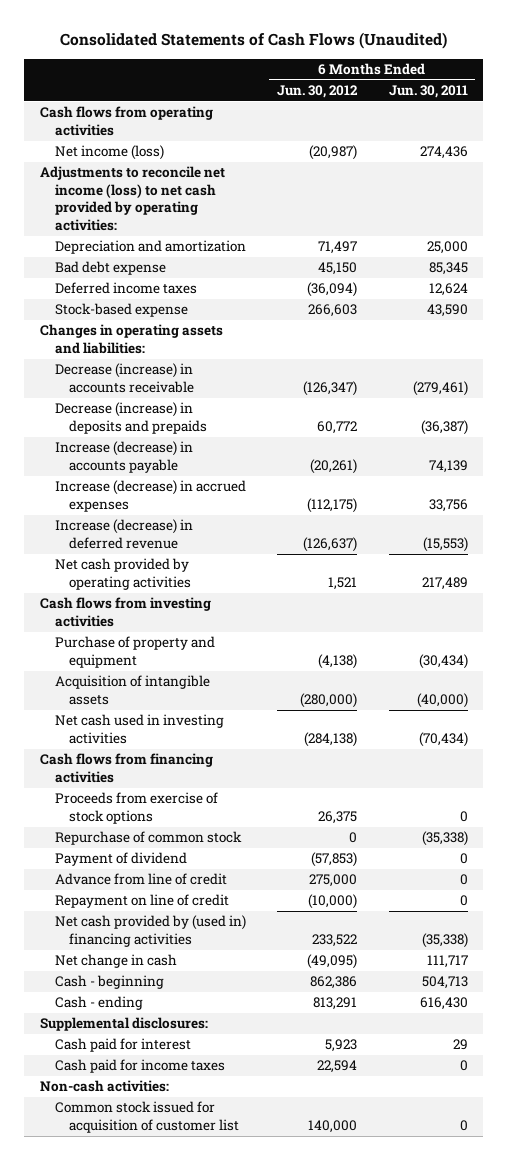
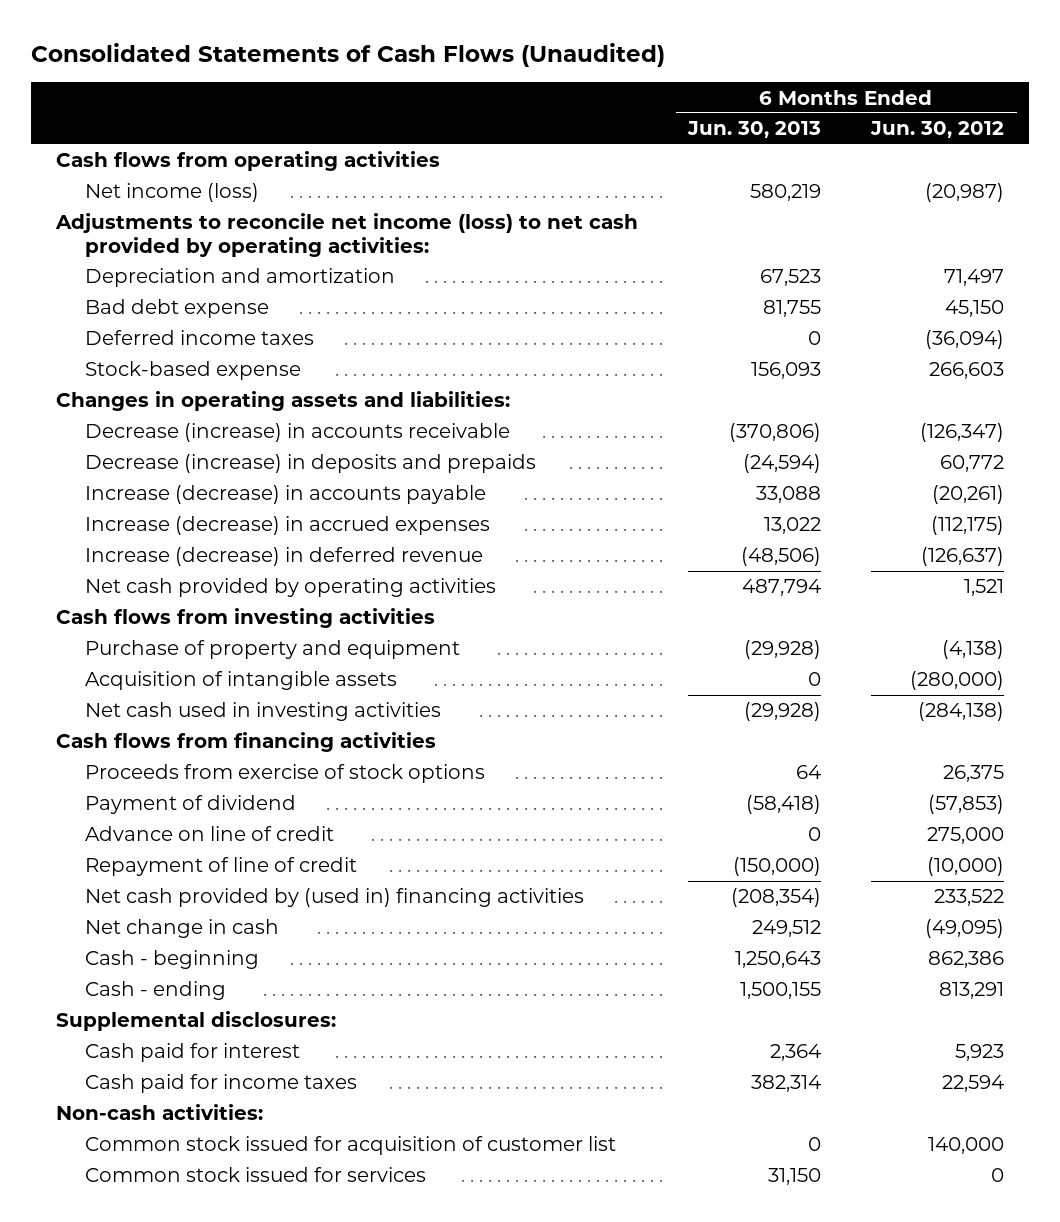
[388,85,468,99] Jun. 30, 2011 -> none
none -> [687,121,822,139] Jun. 30, 2013
[54,831,242,846] Repurchase of common stock -> none
[54,873,227,886] Advance from line of credit -> [84,826,334,842] Advance on line of credit
[54,894,229,909] Repayment on line of credit -> [84,857,357,877] Repayment of line of credit
none -> [84,1167,426,1183] Common stock issued for services

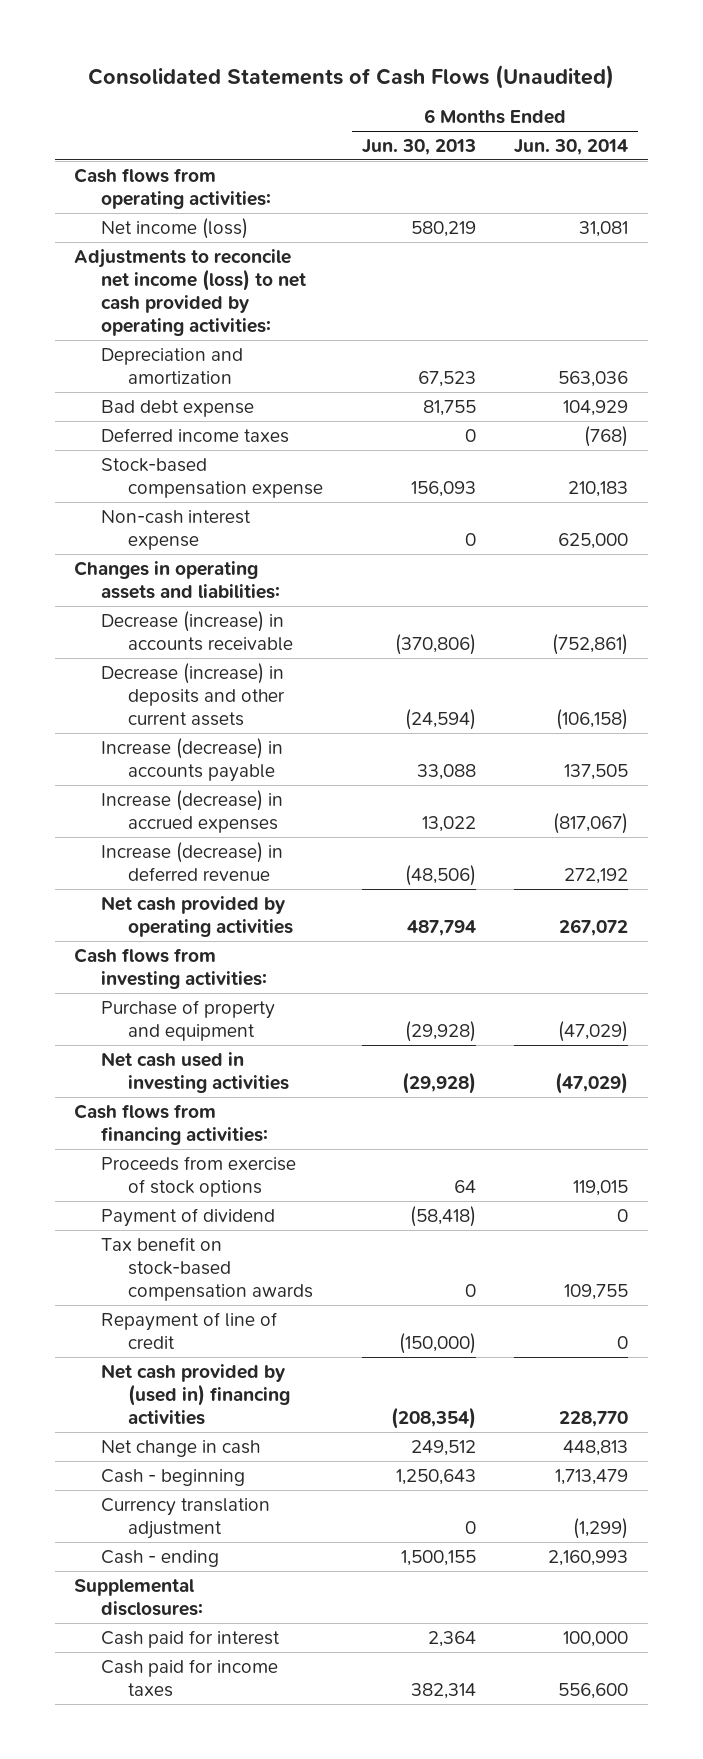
[870,121,1005,139] Jun. 30, 2012 -> none
none -> [514,138,629,155] Jun. 30, 2014
[56,151,441,172] Cash flows from operating activities -> [74,167,271,209] Cash flows from operating activities:
[84,361,301,381] Stock-based expense -> [100,457,323,498] Stock-based compensation expense
none -> [100,509,251,550] Non-cash interest expense
[84,454,536,474] Decrease (increase) in deposits and prepaids -> [100,662,285,726] Decrease (increase) in deposits and other current assets
[56,608,436,629] Cash flows from investing activities -> [74,947,267,989] Cash flows from investing activities:
[84,671,397,691] Acquisition of intangible assets -> none
[56,732,437,753] Cash flows from financing activities -> [74,1103,268,1145] Cash flows from financing activities:
[84,826,334,842] Advance on line of credit -> none
none -> [100,1236,313,1301] Tax benefit on stock-based compensation awards
none -> [100,1497,270,1539] Currency translation adjustment
[56,1104,264,1121] Non-cash activities: -> none
[84,1136,616,1156] Common stock issued for acquisition of customer list -> none
[84,1167,426,1183] Common stock issued for services -> none

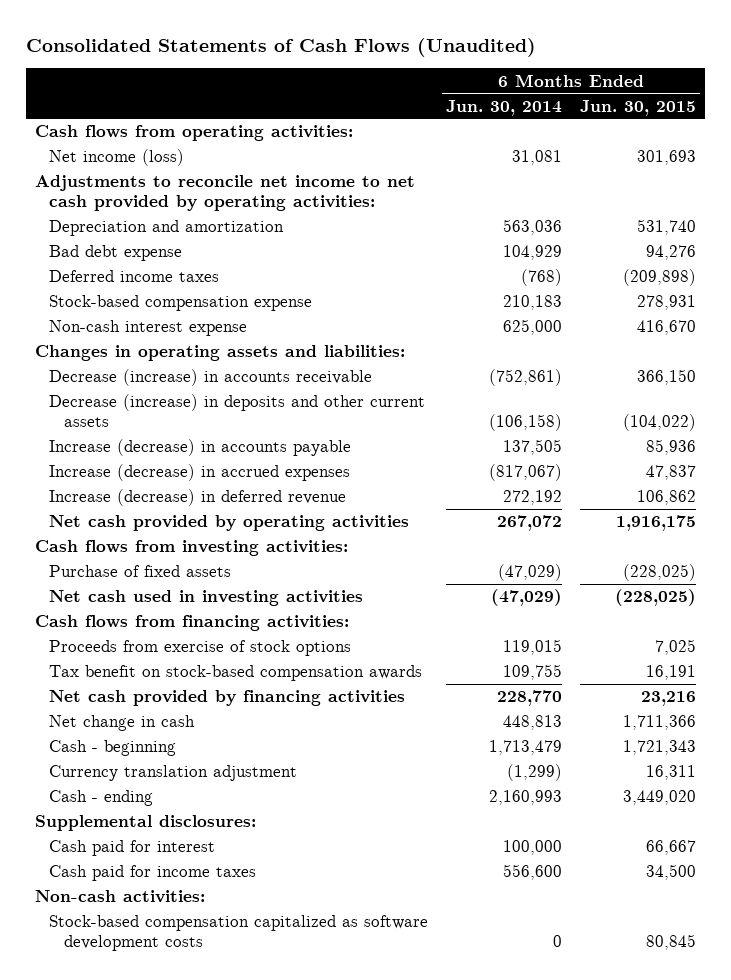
[361,138,476,155] Jun. 30, 2013 -> none
none -> [579,99,696,116] Jun. 30, 2015
[74,248,306,336] Adjustments to reconcile net income (loss) to net cash provided by operating activities: -> [34,175,415,212] Adjustments to reconcile net income to net cash provided by operating activities:
[100,999,275,1041] Purchase of property and equipment -> [49,565,232,578] Purchase of fixed assets
[100,1207,275,1227] Payment of dividend -> none
[100,1311,277,1349] Repayment of line of credit -> none
[100,1363,290,1425] Net cash provided by (used in) financing activities -> [49,690,406,707] Net cash provided by financing activities
none -> [34,890,205,904] Non-cash activities:
none -> [49,915,429,952] Stock-based compensation capitalized as software development costs

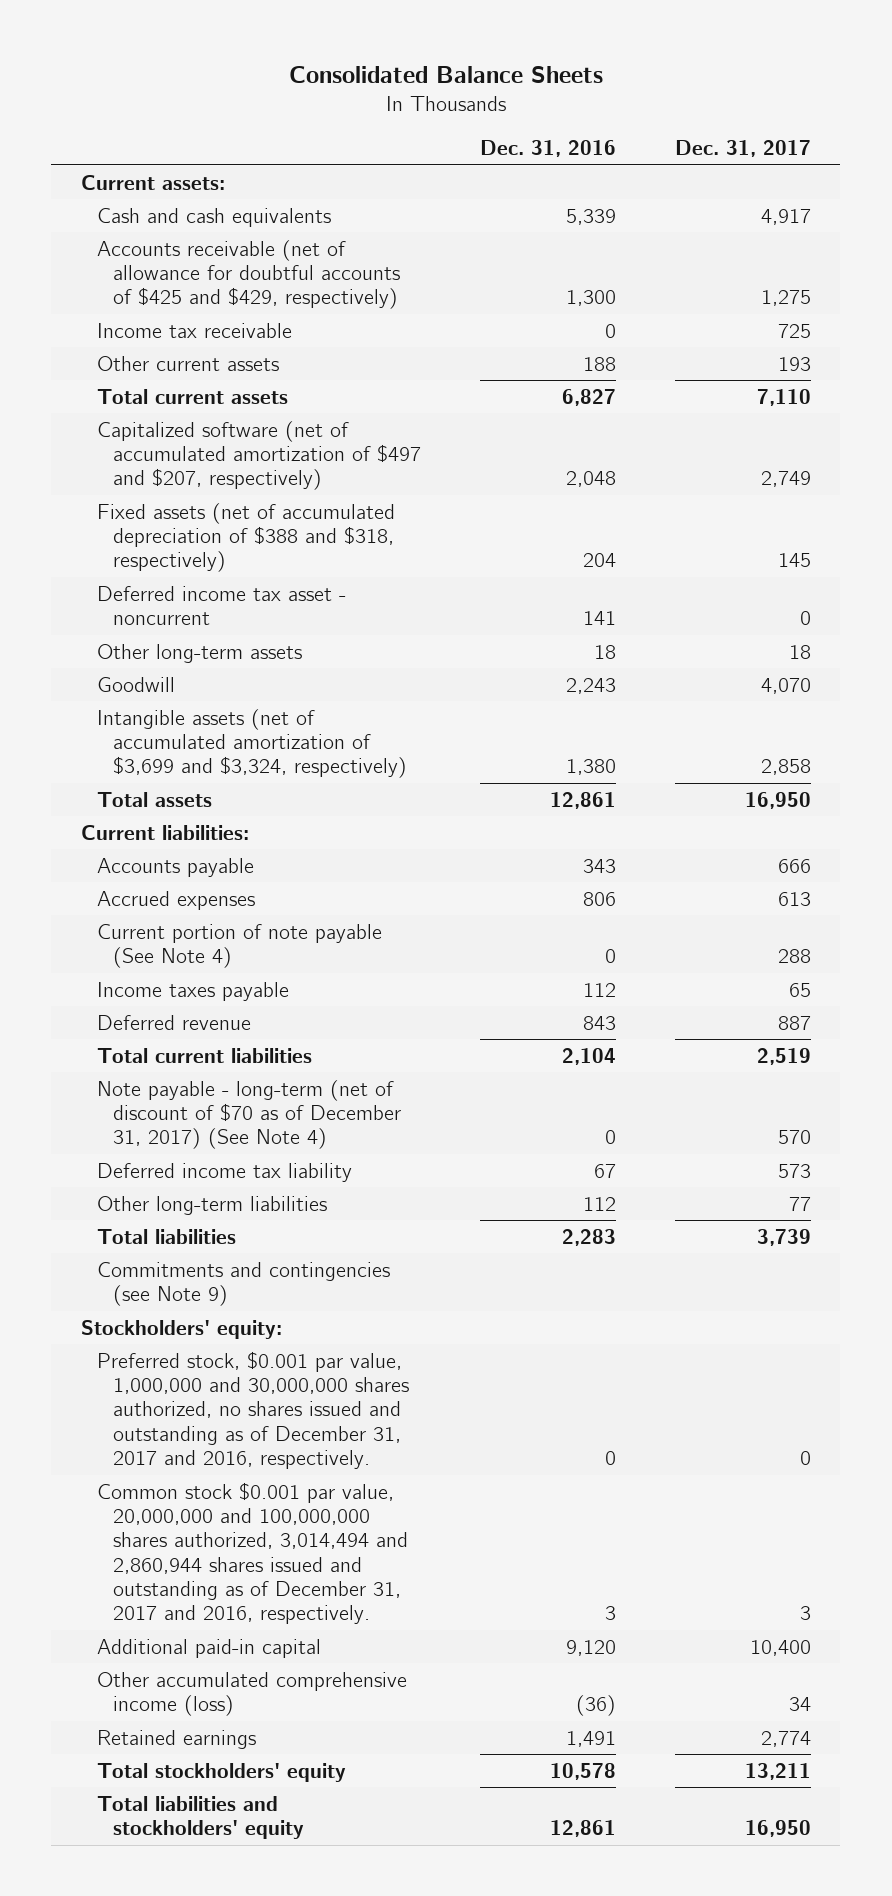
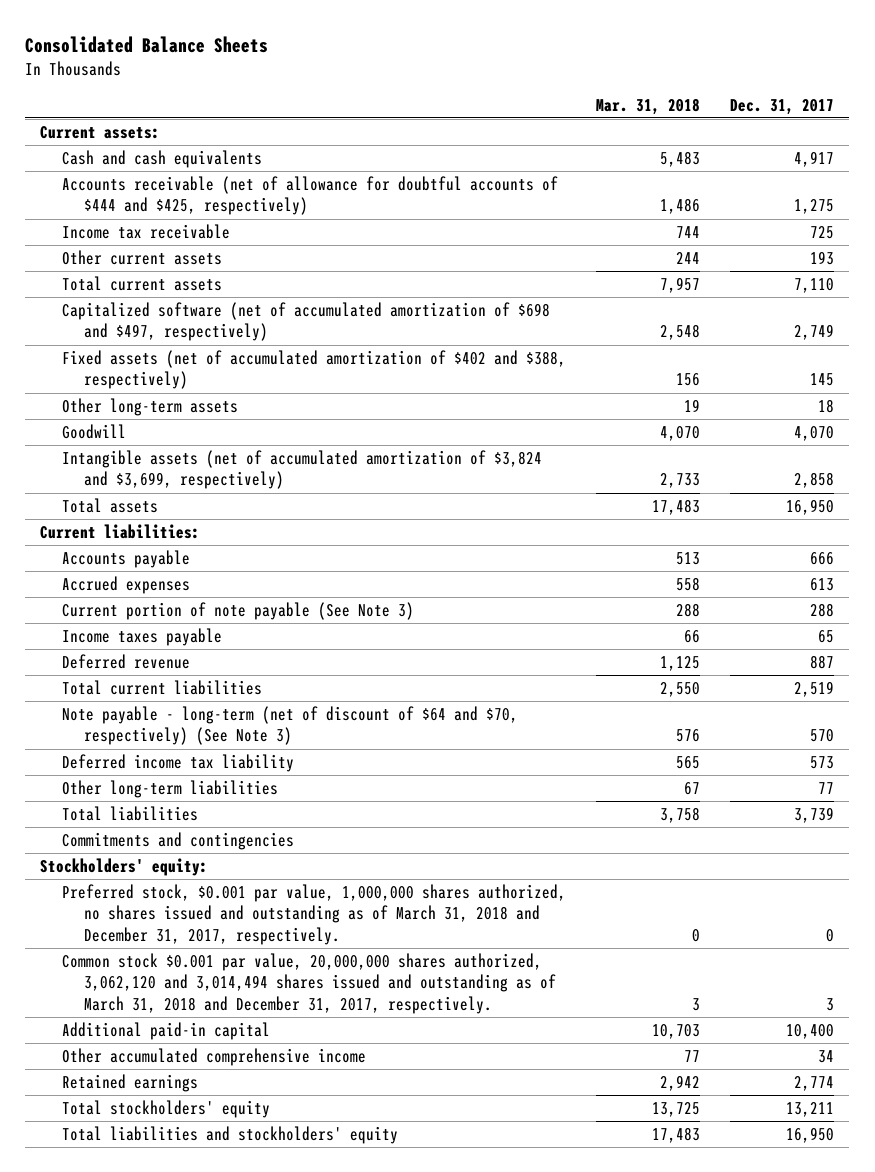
[479,140,616,158] Dec. 31, 2016 -> none
none -> [596,97,701,115] Mar. 31, 2018
[96,239,400,310] Accounts receivable (net of allowance for doubtful accounts of $425 and $429, respectively) -> [62,176,559,216] Accounts receivable (net of allowance for doubtful accounts of $444 and $425, respectively)
[96,585,346,626] Deferred income tax asset - noncurrent -> none
[96,420,421,491] Capitalized software (net of accumulated amortization of $497 and $207, respectively) -> [62,302,551,342] Capitalized software (net of accumulated amortization of $698 and $497, respectively)
[96,502,395,573] Fixed assets (net of accumulated depreciation of $388 and $318, respectively) -> [62,350,567,390] Fixed assets (net of accumulated amortization of $402 and $388, respectively)
[96,708,407,779] Intangible assets (net of accumulated amortization of $3,699 and $3,324, respectively) -> [62,450,543,490] Intangible assets (net of accumulated amortization of $3,824 and $3,699, respectively)
[96,923,382,969] Current portion of note payable (See Note 4) -> [62,602,415,621] Current portion of note payable (See Note 3)
[96,1079,401,1150] Note payable - long-term (net of discount of $70 as of December 31, 2017) (See Note 4) -> [62,706,519,746] Note payable - long-term (net of discount of $64 and $70, respectively) (See Note 3)
[96,1261,390,1307] Commitments and contingencies (see Note 9) -> [62,832,295,851] Commitments and contingencies
[96,1350,409,1470] Preferred stock, $0.001 par value, 1,000,000 and 30,000,000 shares authorized, no shares issued and outstanding as of December 31, 2017 and 2016, respectively. -> [62,884,567,945] Preferred stock, $0.001 par value, 1,000,000 shares authorized, no shares issued and outstanding as of March 31, 2018 and December 31, 2017, respectively.
[96,1481,408,1625] Common stock $0.001 par value, 20,000,000 and 100,000,000 shares authorized, 3,014,494 and 2,860,944 shares issued and outstanding as of December 31, 2017 and 2016, respectively. -> [62,953,557,1014] Common stock $0.001 par value, 20,000,000 shares authorized, 3,062,120 and 3,014,494 shares issued and outstanding as of March 31, 2018 and December 31, 2017, respectively.
[96,1671,407,1717] Other accumulated comprehensive income (loss) -> [62,1048,367,1067] Other accumulated comprehensive income

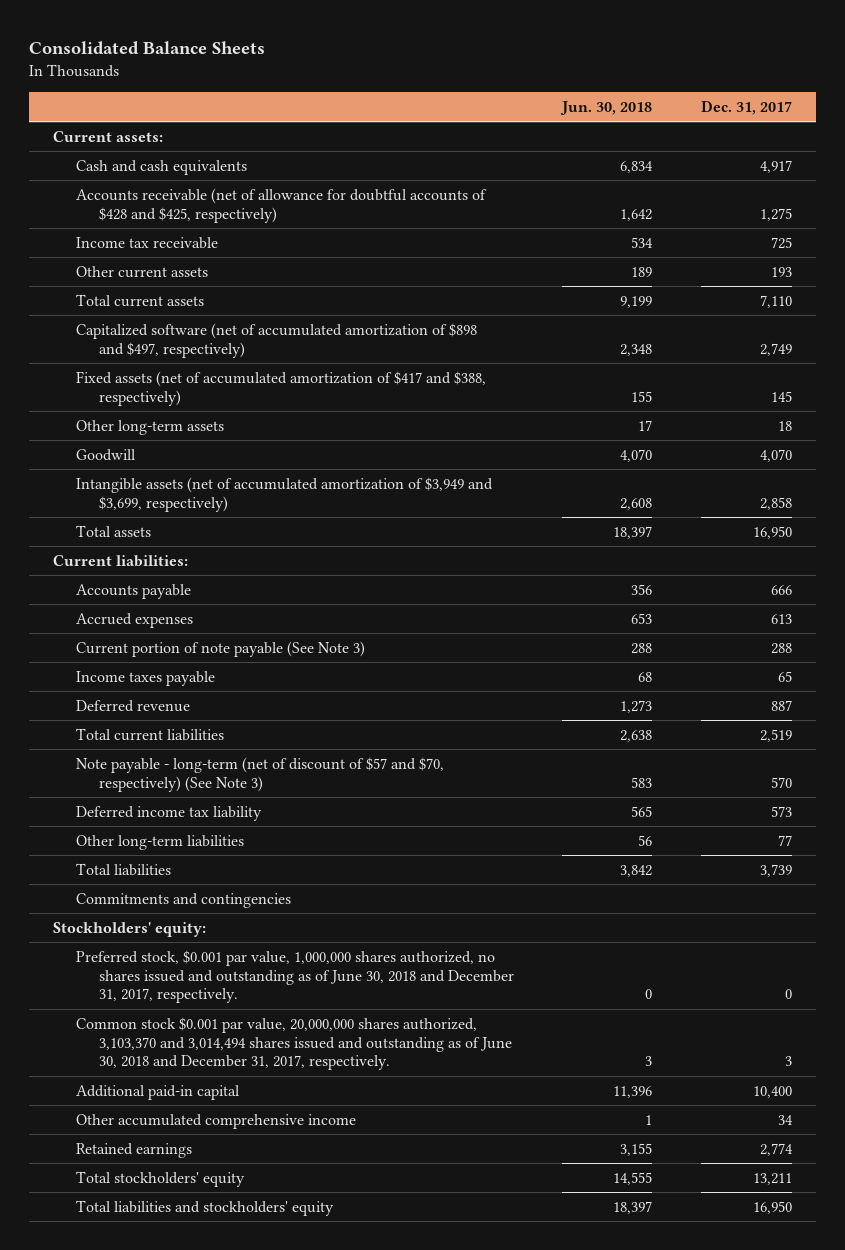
[596,97,701,115] Mar. 31, 2018 -> none
none -> [560,100,653,115] Jun. 30, 2018
[62,176,559,216] Accounts receivable (net of allowance for doubtful accounts of $444 and $425, respectively) -> [75,187,487,223] Accounts receivable (net of allowance for doubtful accounts of $428 and $425, respectively)
[62,302,551,342] Capitalized software (net of accumulated amortization of $698 and $497, respectively) -> [75,322,477,358] Capitalized software (net of accumulated amortization of $898 and $497, respectively)
[62,350,567,390] Fixed assets (net of accumulated amortization of $402 and $388, respectively) -> [75,370,486,406] Fixed assets (net of accumulated amortization of $417 and $388, respectively)
[62,450,543,490] Intangible assets (net of accumulated amortization of $3,824 and $3,699, respectively) -> [75,476,493,512] Intangible assets (net of accumulated amortization of $3,949 and $3,699, respectively)
[62,706,519,746] Note payable - long-term (net of discount of $64 and $70, respectively) (See Note 3) -> [75,756,444,792] Note payable - long-term (net of discount of $57 and $70, respectively) (See Note 3)
[62,884,567,945] Preferred stock, $0.001 par value, 1,000,000 shares authorized, no shares issued and outstanding as of March 31, 2018 and December 31, 2017, respectively. -> [75,949,514,1004] Preferred stock, $0.001 par value, 1,000,000 shares authorized, no shares issued and outstanding as of June 30, 2018 and December 31, 2017, respectively.
[62,953,557,1014] Common stock $0.001 par value, 20,000,000 shares authorized, 3,062,120 and 3,014,494 shares issued and outstanding as of March 31, 2018 and December 31, 2017, respectively. -> [75,1016,512,1071] Common stock $0.001 par value, 20,000,000 shares authorized, 3,103,370 and 3,014,494 shares issued and outstanding as of June 30, 2018 and December 31, 2017, respectively.

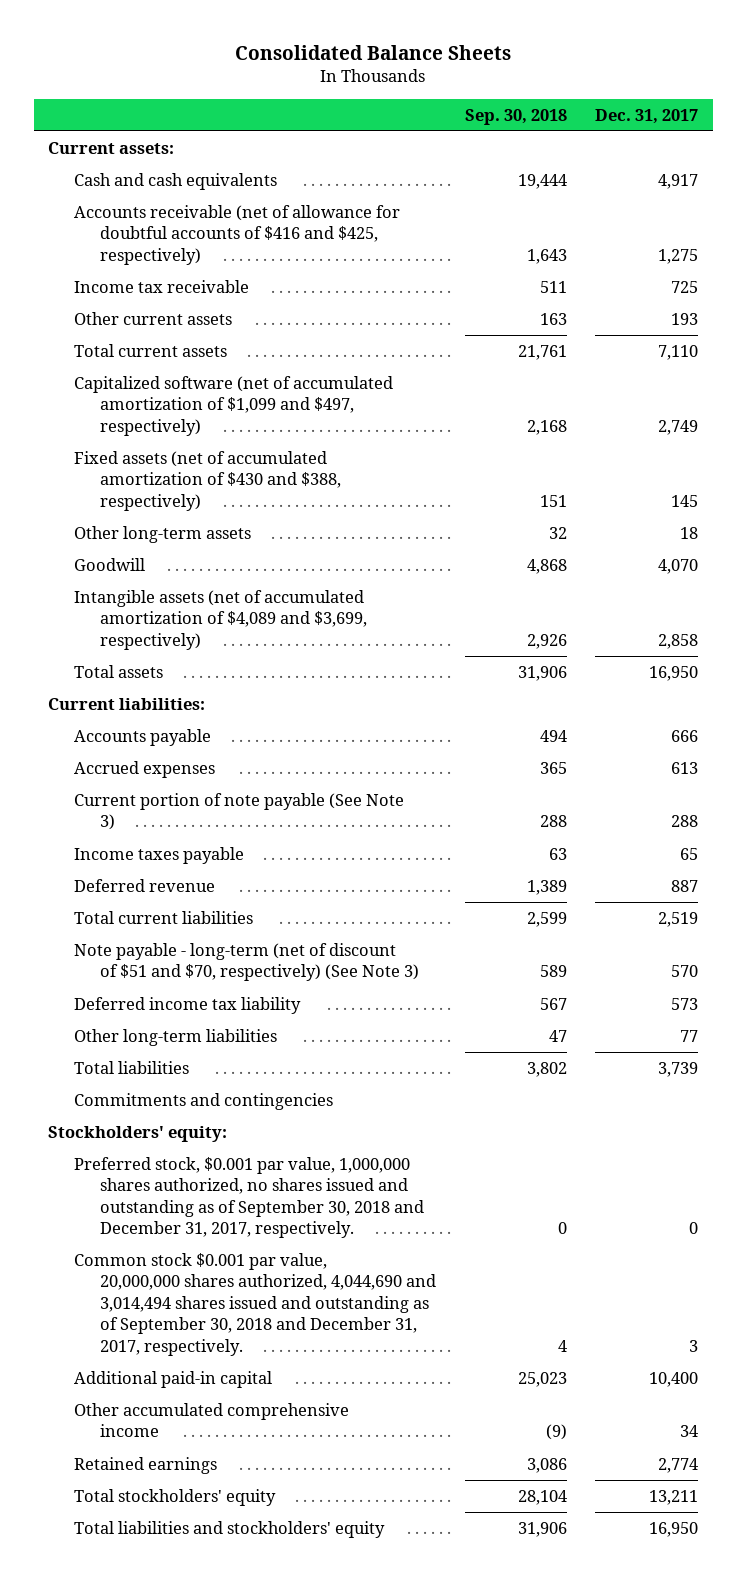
[560,100,653,115] Jun. 30, 2018 -> none
none -> [464,108,567,125] Sep. 30, 2018
[75,187,487,223] Accounts receivable (net of allowance for doubtful accounts of $428 and $425, respectively) -> [74,205,401,265] Accounts receivable (net of allowance for doubtful accounts of $416 and $425, respectively)
[75,322,477,358] Capitalized software (net of accumulated amortization of $898 and $497, respectively) -> [74,376,394,436] Capitalized software (net of accumulated amortization of $1,099 and $497, respectively)
[75,370,486,406] Fixed assets (net of accumulated amortization of $417 and $388, respectively) -> [74,451,342,511] Fixed assets (net of accumulated amortization of $430 and $388, respectively)
[75,476,493,512] Intangible assets (net of accumulated amortization of $3,949 and $3,699, respectively) -> [74,590,368,650] Intangible assets (net of accumulated amortization of $4,089 and $3,699, respectively)
[75,756,444,792] Note payable - long-term (net of discount of $57 and $70, respectively) (See Note 3) -> [74,943,420,982] Note payable - long-term (net of discount of $51 and $70, respectively) (See Note 3)
[75,949,514,1004] Preferred stock, $0.001 par value, 1,000,000 shares authorized, no shares issued and outstanding as of June 30, 2018 and December 31, 2017, respectively. -> [74,1157,425,1239] Preferred stock, $0.001 par value, 1,000,000 shares authorized, no shares issued and outstanding as of September 30, 2018 and December 31, 2017, respectively.
[75,1016,512,1071] Common stock $0.001 par value, 20,000,000 shares authorized, 3,103,370 and 3,014,494 shares issued and outstanding as of June 30, 2018 and December 31, 2017, respectively. -> [74,1253,437,1356] Common stock $0.001 par value, 20,000,000 shares authorized, 4,044,690 and 3,014,494 shares issued and outstanding as of September 30, 2018 and December 31, 2017, respectively.

